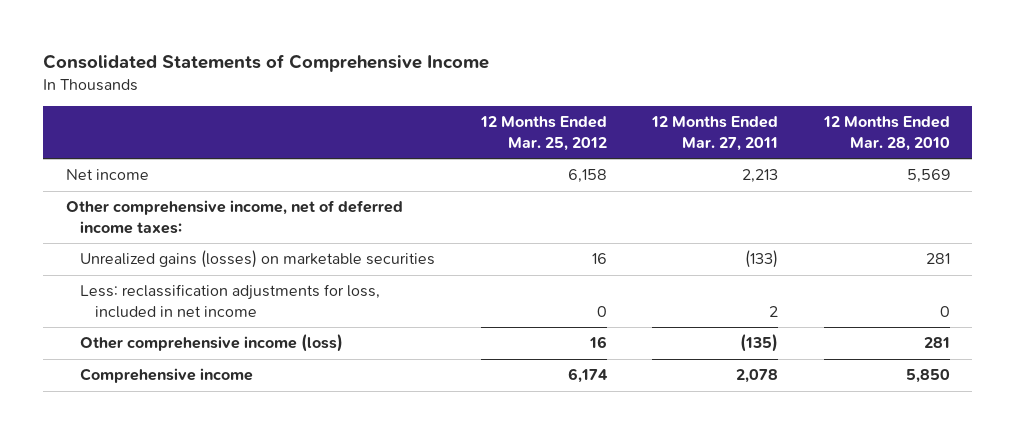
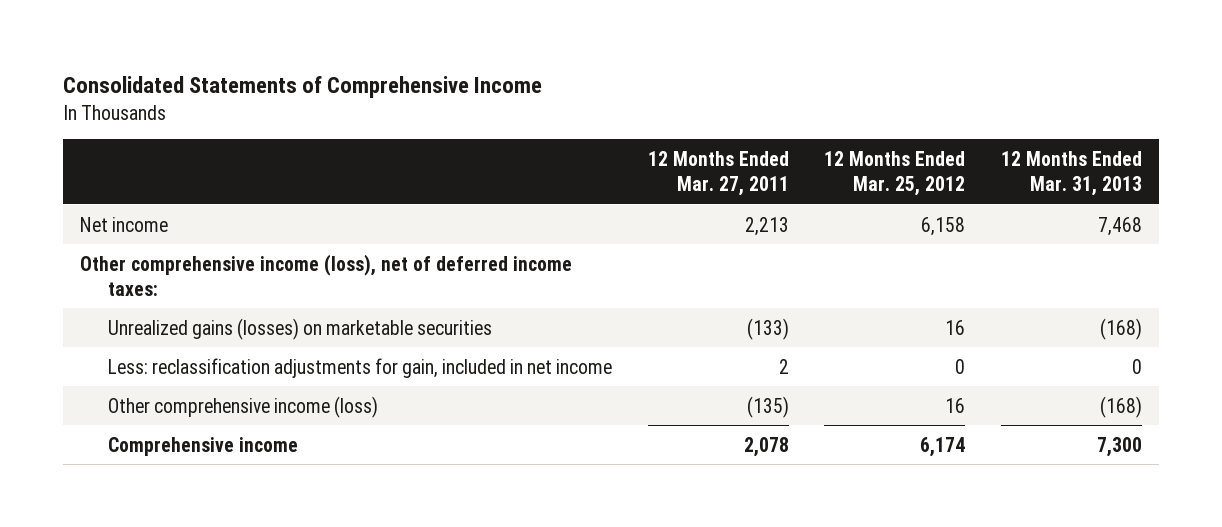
[822,116,950,151] 12 Months Ended Mar. 28, 2010 -> none
none -> [1000,150,1142,196] 12 Months Ended Mar. 31, 2013
[66,200,404,234] Other comprehensive income, net of deferred income taxes: -> [80,253,573,296] Other comprehensive income (loss), net of deferred income taxes:
[80,284,381,318] Less: reclassification adjustments for loss, included in net income -> [108,357,613,378] Less: reclassification adjustments for gain, included in net income

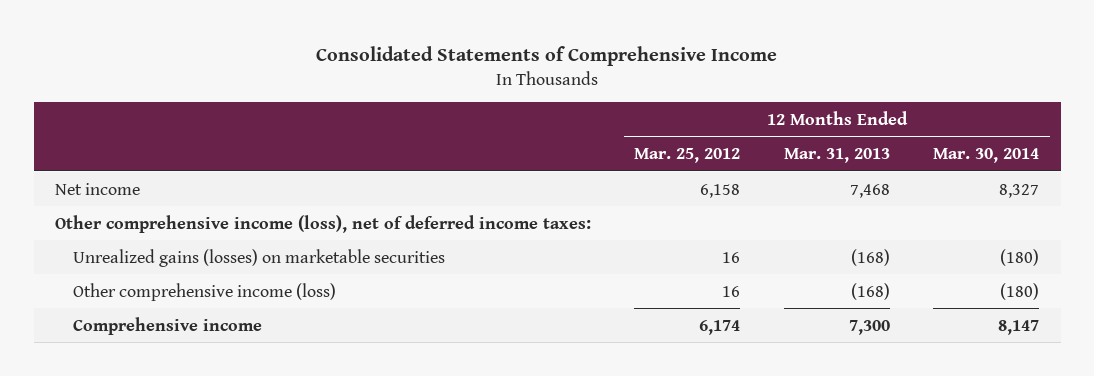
[647,150,789,196] 12 Months Ended Mar. 27, 2011 -> none
none -> [932,147,1039,163] Mar. 30, 2014
[108,357,613,378] Less: reclassification adjustments for gain, included in net income -> none

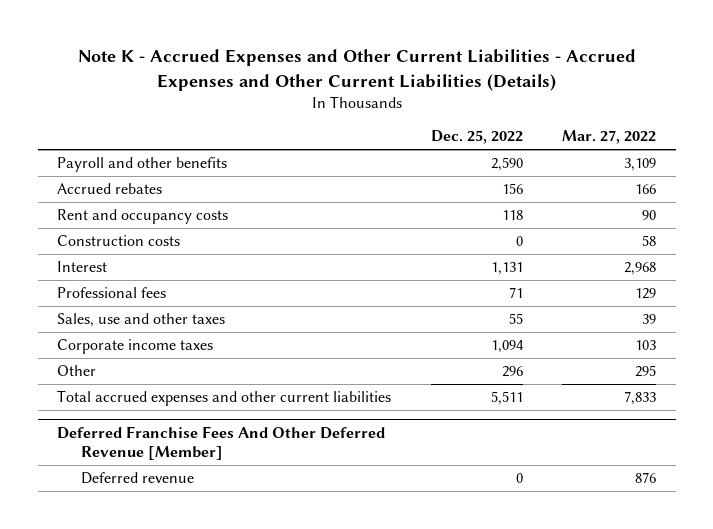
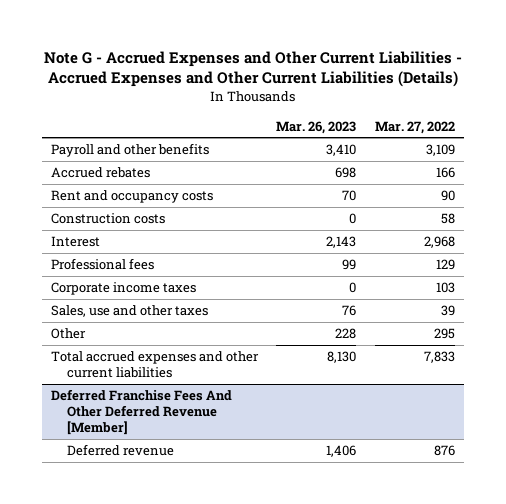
[77,49,636,91] Note K - Accrued Expenses and Other Current Liabilities - Accrued Expenses and Other Current Liabilities (Details) -> [43,50,462,88] Note G - Accrued Expenses and Other Current Liabilities - Accrued Expenses and Other Current Liabilities (Details)
[430,130,523,145] Dec. 25, 2022 -> none
none -> [276,120,357,134] Mar. 26, 2023
[57,312,226,327] Sales, use and other taxes -> [51,305,209,318] Sales, use and other taxes

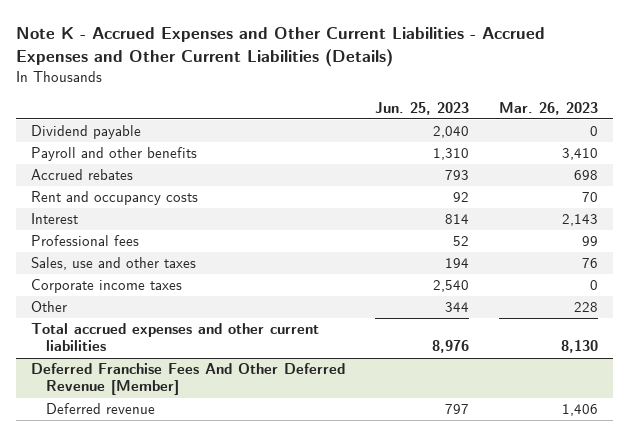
[43,50,462,88] Note G - Accrued Expenses and Other Current Liabilities - Accrued Expenses and Other Current Liabilities (Details) -> [16,27,546,67] Note K - Accrued Expenses and Other Current Liabilities - Accrued Expenses and Other Current Liabilities (Details)
[374,120,455,134] Mar. 27, 2022 -> none
none -> [375,101,470,115] Jun. 25, 2023
none -> [31,125,142,140] Dividend payable
[51,213,166,225] Construction costs -> none
[51,282,197,296] Corporate income taxes -> [31,279,183,294] Corporate income taxes

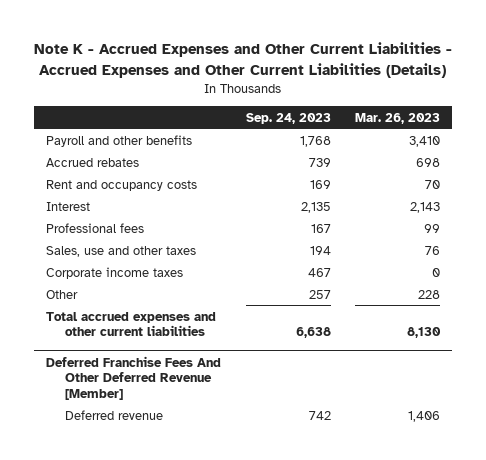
[375,101,470,115] Jun. 25, 2023 -> none
none -> [245,112,331,124] Sep. 24, 2023
[31,125,142,140] Dividend payable -> none

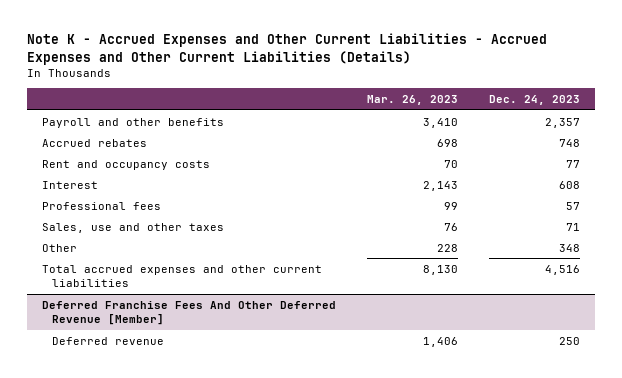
[245,112,331,124] Sep. 24, 2023 -> none
none -> [488,95,580,106] Dec. 24, 2023
[46,266,184,279] Corporate income taxes -> none

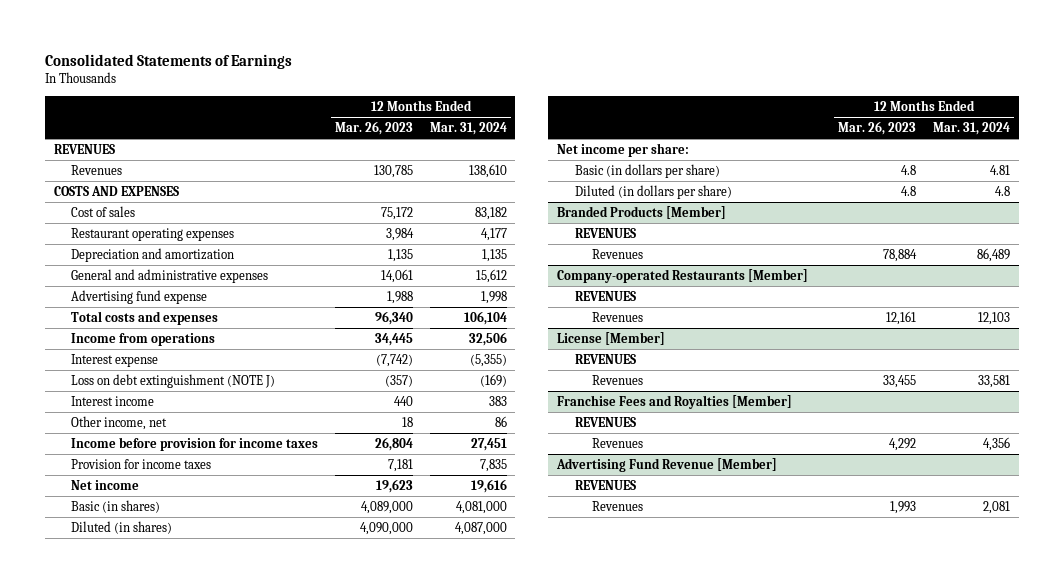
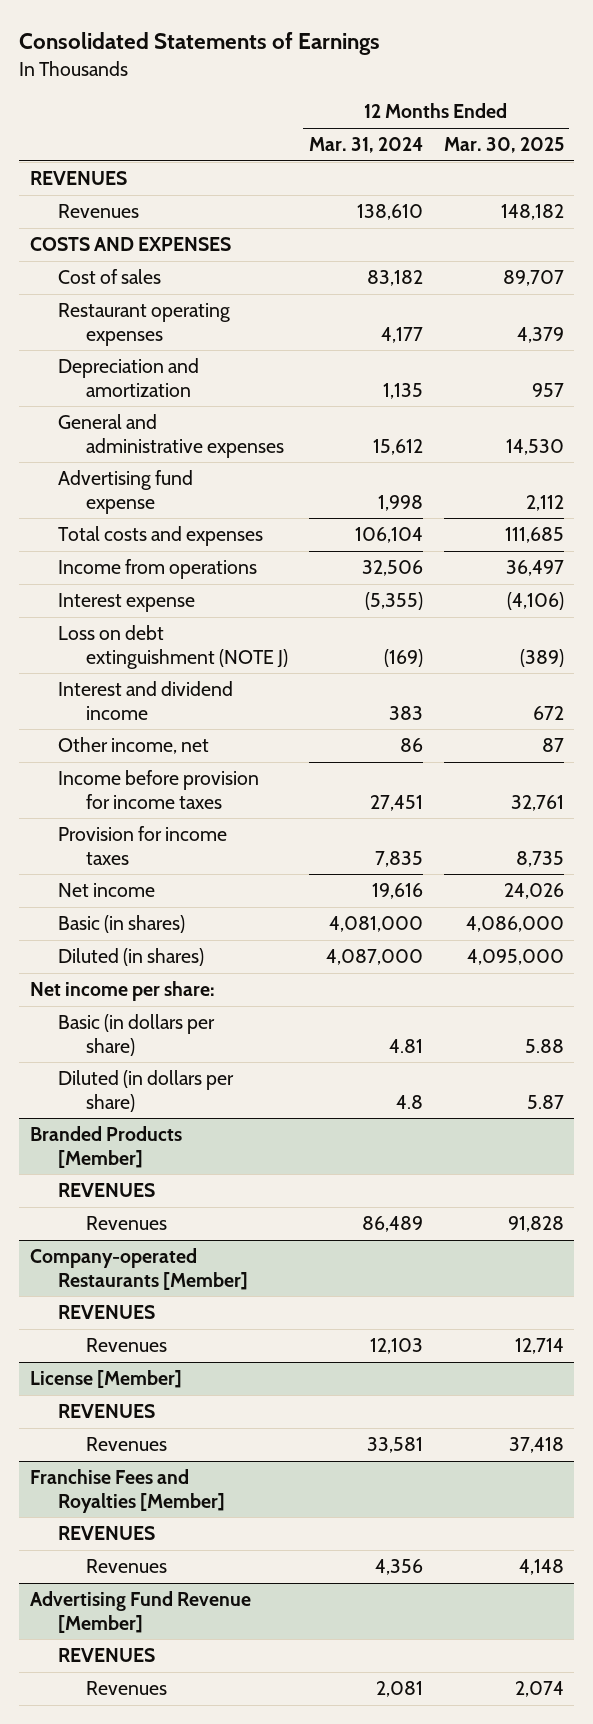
[335,121,414,136] Mar. 26, 2023 -> none
none -> [443,137,564,154] Mar. 30, 2025
[71,395,155,406] Interest income -> [57,681,233,720] Interest and dividend income

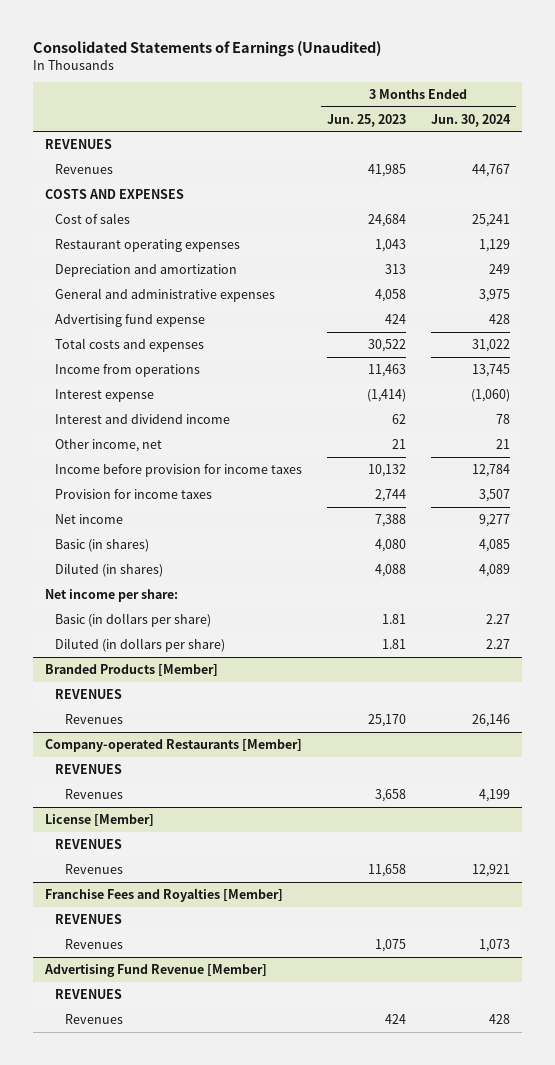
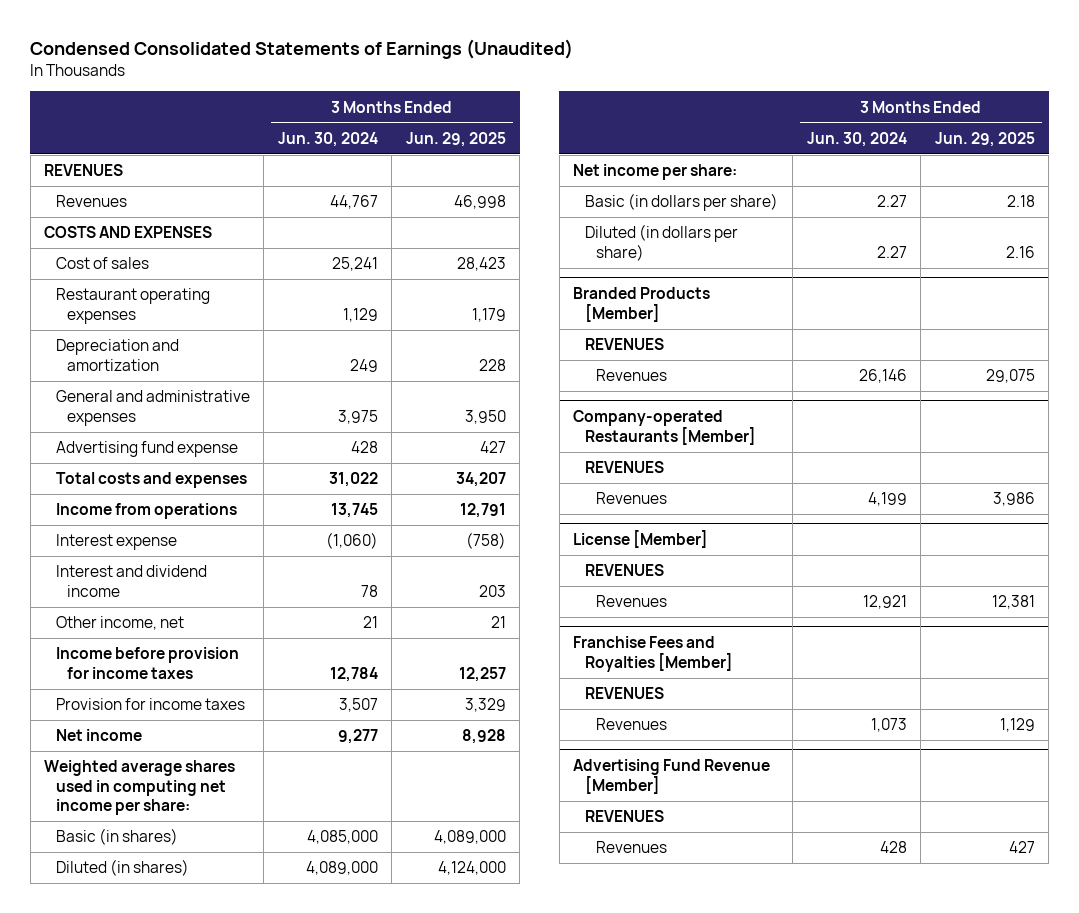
[32,40,381,57] Consolidated Statements of Earnings (Unaudited) -> [30,38,574,59] Condensed Consolidated Statements of Earnings (Unaudited)
[326,113,406,127] Jun. 25, 2023 -> none
none -> [405,131,506,147] Jun. 29, 2025
none -> [44,760,236,816] Weighted average shares used in computing net income per share:
[478,538,510,552] 4,085 -> [306,830,378,845] 4,085,000
[478,563,510,577] 4,089 -> [305,861,378,876] 4,089,000

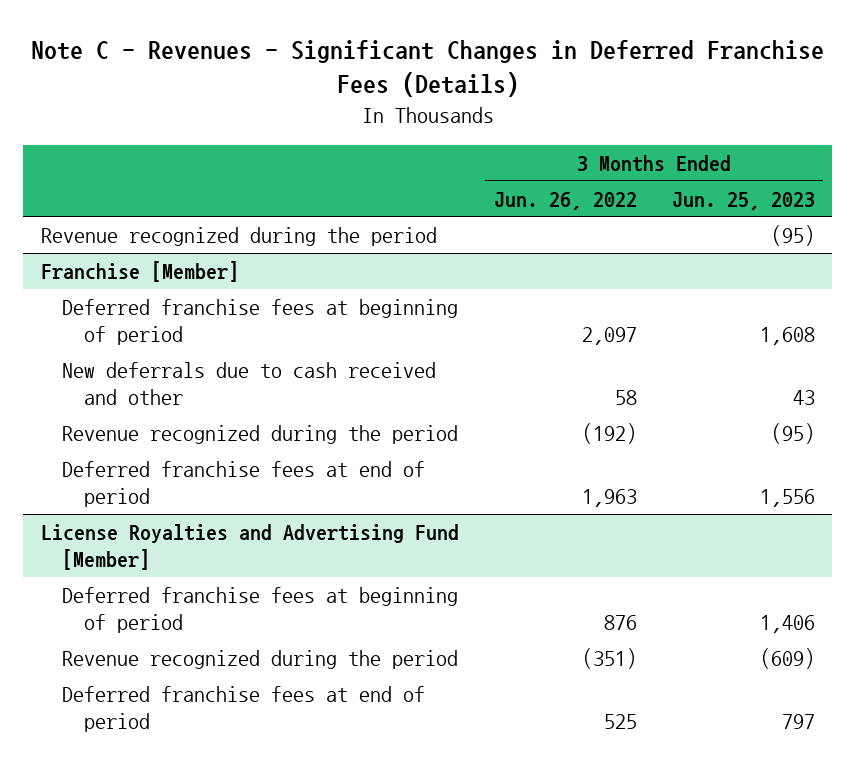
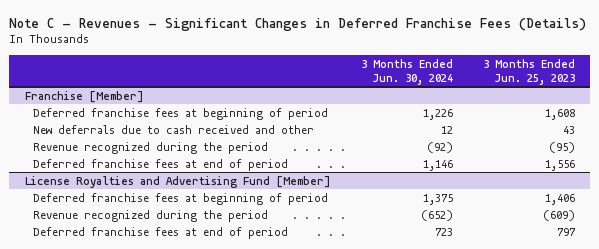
[493,191,637,210] Jun. 26, 2022 -> none
none -> [360,58,453,85] 3 Months Ended Jun. 30, 2024
[40,227,437,247] Revenue recognized during the period -> none

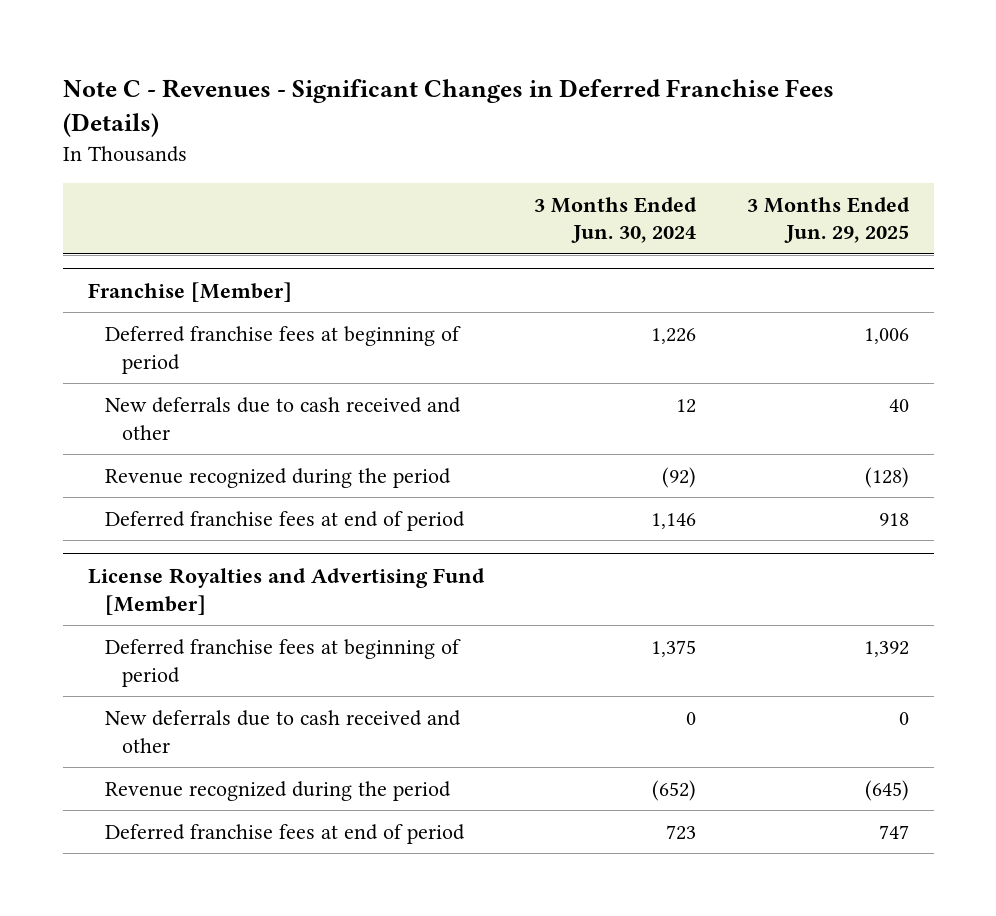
[482,58,575,85] 3 Months Ended Jun. 25, 2023 -> none
none -> [746,196,910,244] 3 Months Ended Jun. 29, 2025
none -> [105,709,462,753] New deferrals due to cash received and other

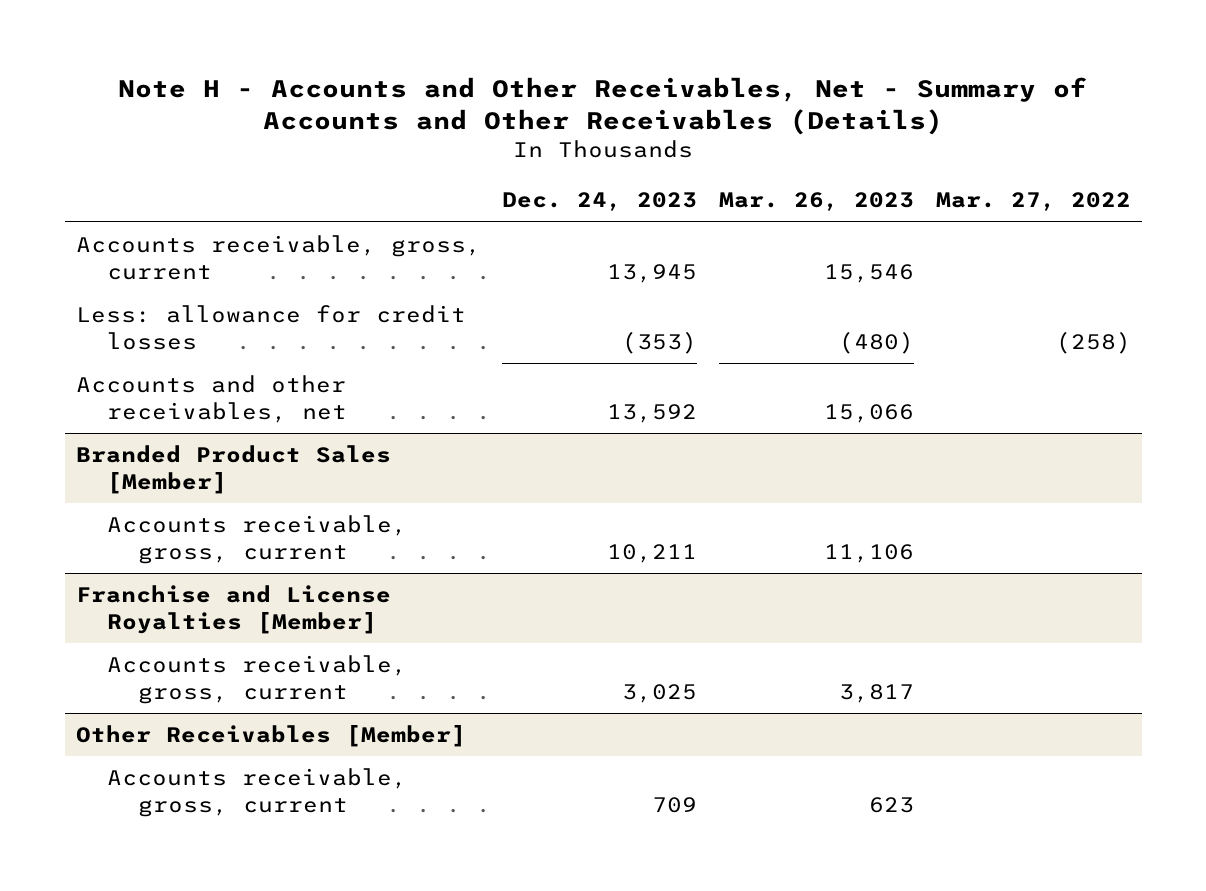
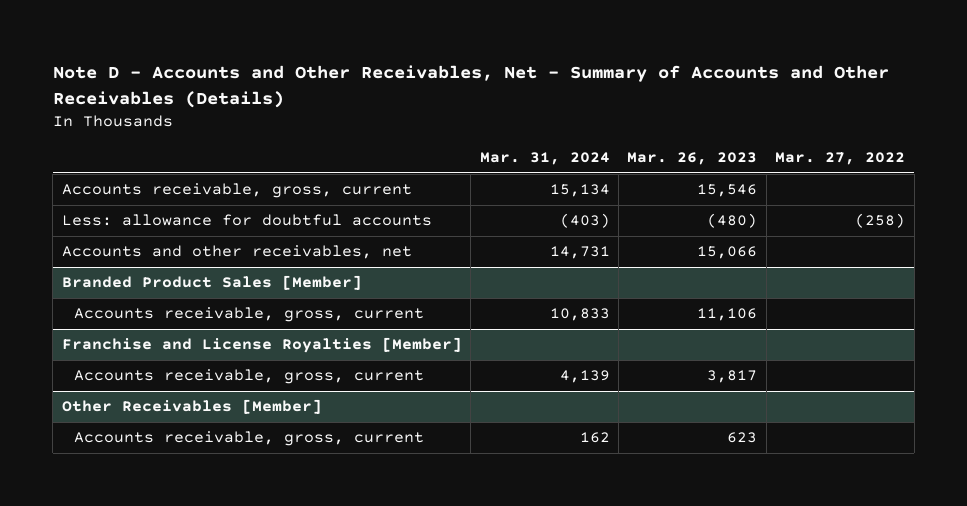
[118,76,1088,136] Note H - Accounts and Other Receivables, Net - Summary of Accounts and Other Receivables (Details) -> [52,65,889,108] Note D - Accounts and Other Receivables, Net - Summary of Accounts and Other Receivables (Details)
[502,192,698,212] Dec. 24, 2023 -> none
none -> [479,152,610,166] Mar. 31, 2024
[75,304,466,350] Less: allowance for credit losses -> [61,214,432,227] Less: allowance for doubtful accounts

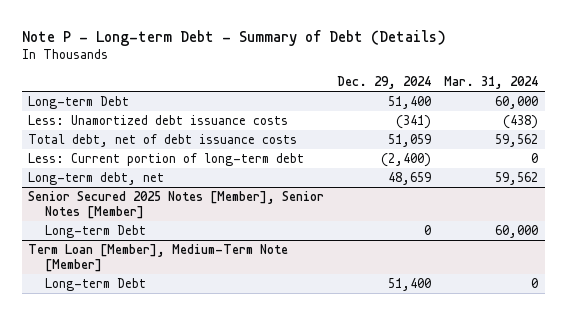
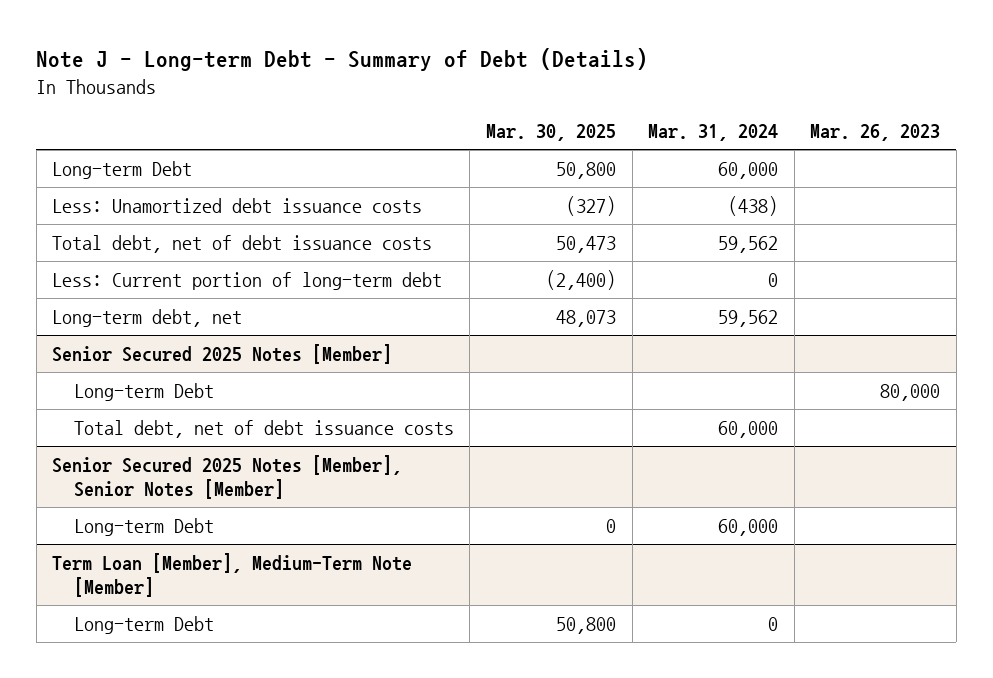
[21,29,446,46] Note P - Long-term Debt - Summary of Debt (Details) -> [36,48,649,72] Note J - Long-term Debt - Summary of Debt (Details)
[337,76,432,90] Dec. 29, 2024 -> none
none -> [486,123,617,141] Mar. 30, 2025
none -> [810,123,941,141] Mar. 26, 2023
none -> [52,343,393,364] Senior Secured 2025 Notes [Member]
none -> [73,382,214,401] Long-term Debt
none -> [73,419,454,438] Total debt, net of debt issuance costs

